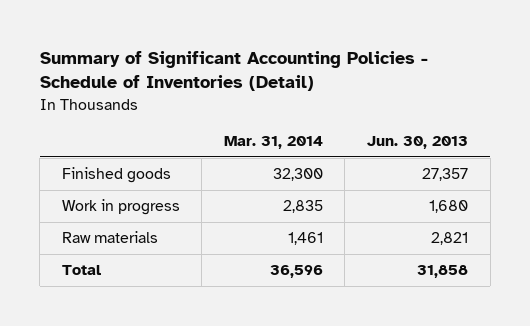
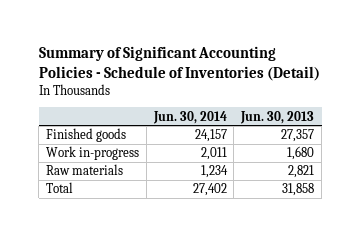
[223,136,323,150] Mar. 31, 2014 -> none
none -> [152,110,227,124] Jun. 30, 2014
[61,199,180,216] Work in progress -> [46,146,140,161] Work in-progress

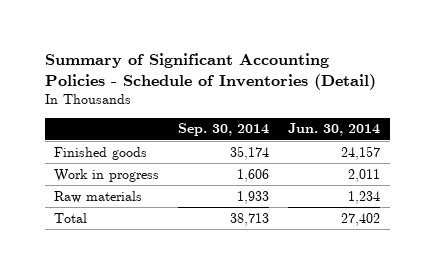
[240,110,315,124] Jun. 30, 2013 -> none
none -> [178,123,270,137] Sep. 30, 2014
[46,146,140,161] Work in-progress -> [54,168,160,182] Work in progress

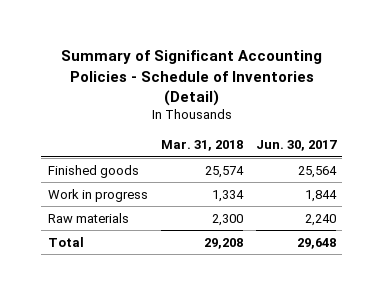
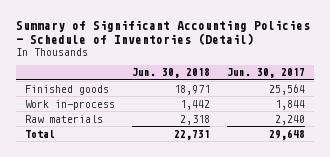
[160,140,243,152] Mar. 31, 2018 -> none
none -> [131,68,210,79] Jun. 30, 2018
[47,188,148,202] Work in progress -> [24,99,115,110] Work in-process

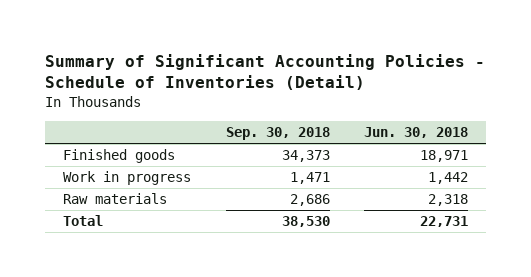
[227,68,306,79] Jun. 30, 2017 -> none
none -> [225,127,330,141] Sep. 30, 2018
[24,99,115,110] Work in-process -> [62,171,191,186] Work in progress

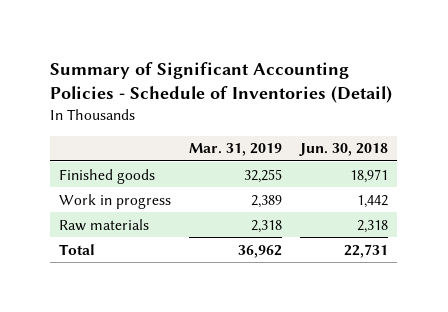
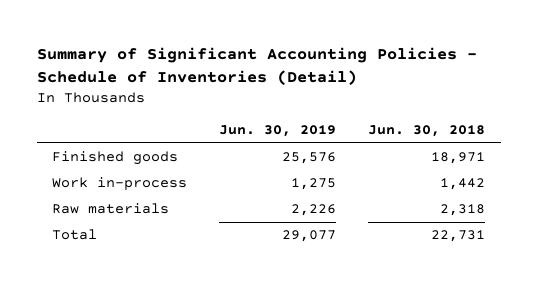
[189,143,283,157] Mar. 31, 2019 -> none
none -> [219,125,337,138] Jun. 30, 2019
[59,193,172,209] Work in progress -> [52,177,188,191] Work in-process

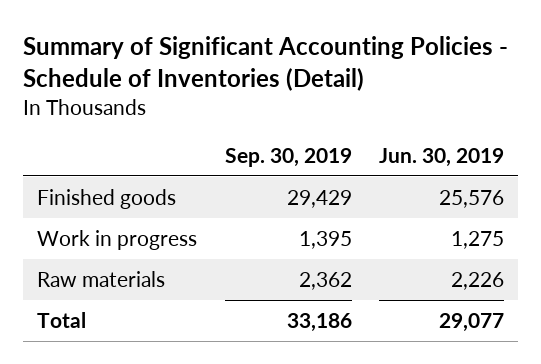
[367,125,485,138] Jun. 30, 2018 -> none
none -> [224,147,352,167] Sep. 30, 2019
[52,177,188,191] Work in-process -> [37,229,198,250] Work in progress

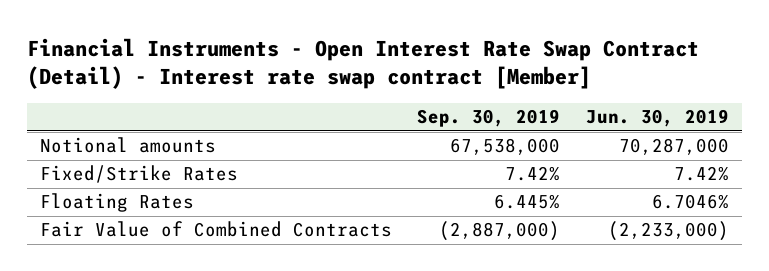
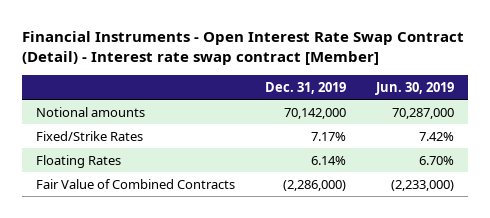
[417,109,561,128] Sep. 30, 2019 -> none
none -> [264,82,346,95] Dec. 31, 2019
[651,194,729,210] 6.7046% -> [418,155,454,165] 6.70%

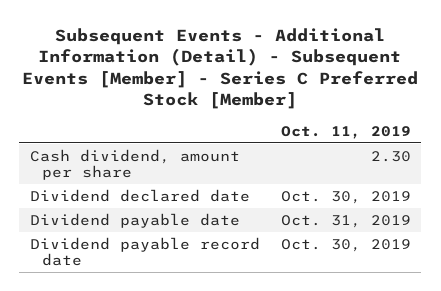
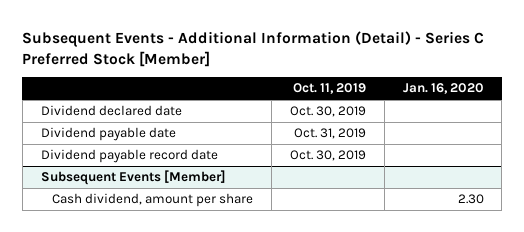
[22,27,419,110] Subsequent Events - Additional Information (Detail) - Subsequent Events [Member] - Series C Preferred Stock [Member] -> [22,31,485,67] Subsequent Events - Additional Information (Detail) - Series C Preferred Stock [Member]
none -> [402,83,484,95] Jan. 16, 2020
[29,148,240,180] Cash dividend, amount per share -> none
none -> [40,170,226,186] Subsequent Events [Member]
none -> [51,193,253,208] Cash dividend, amount per share

